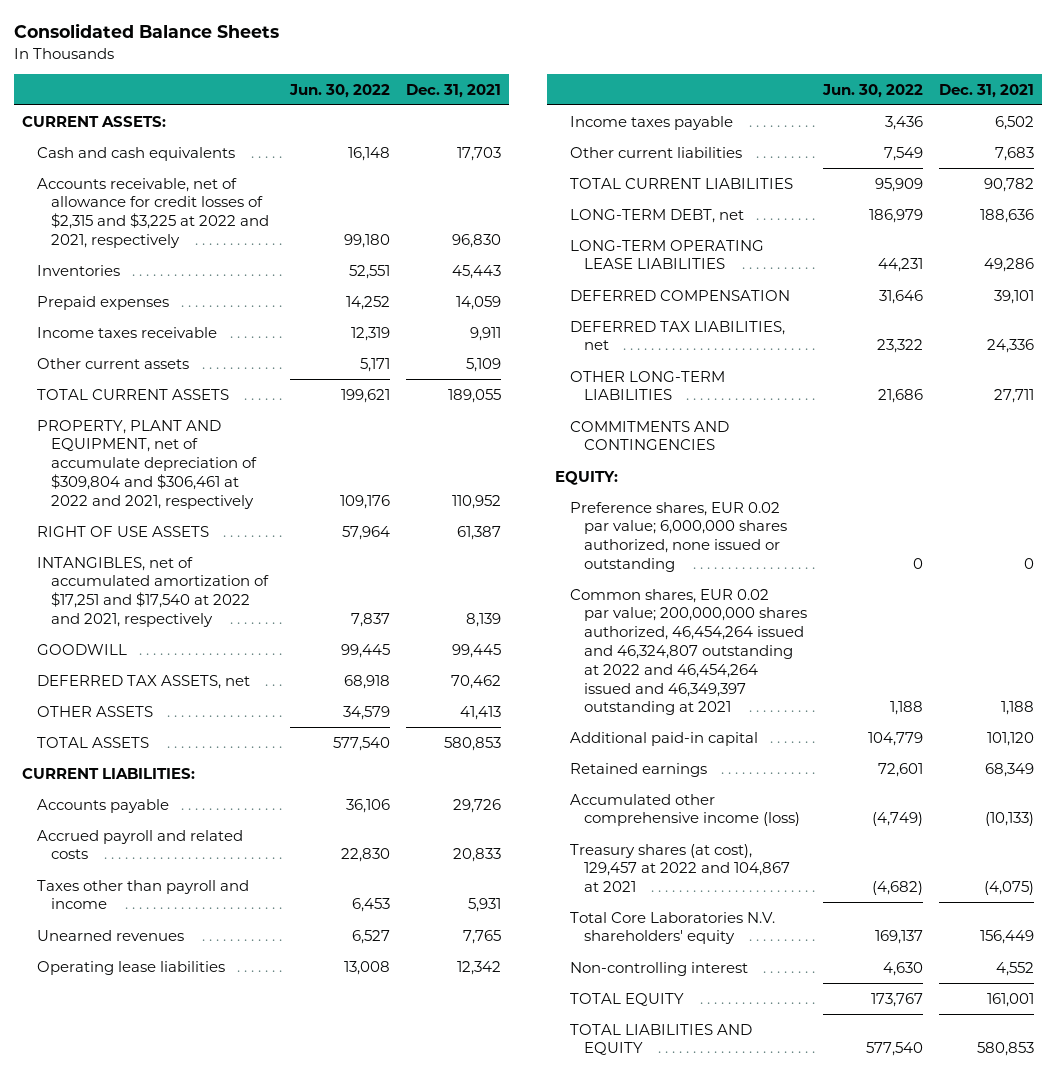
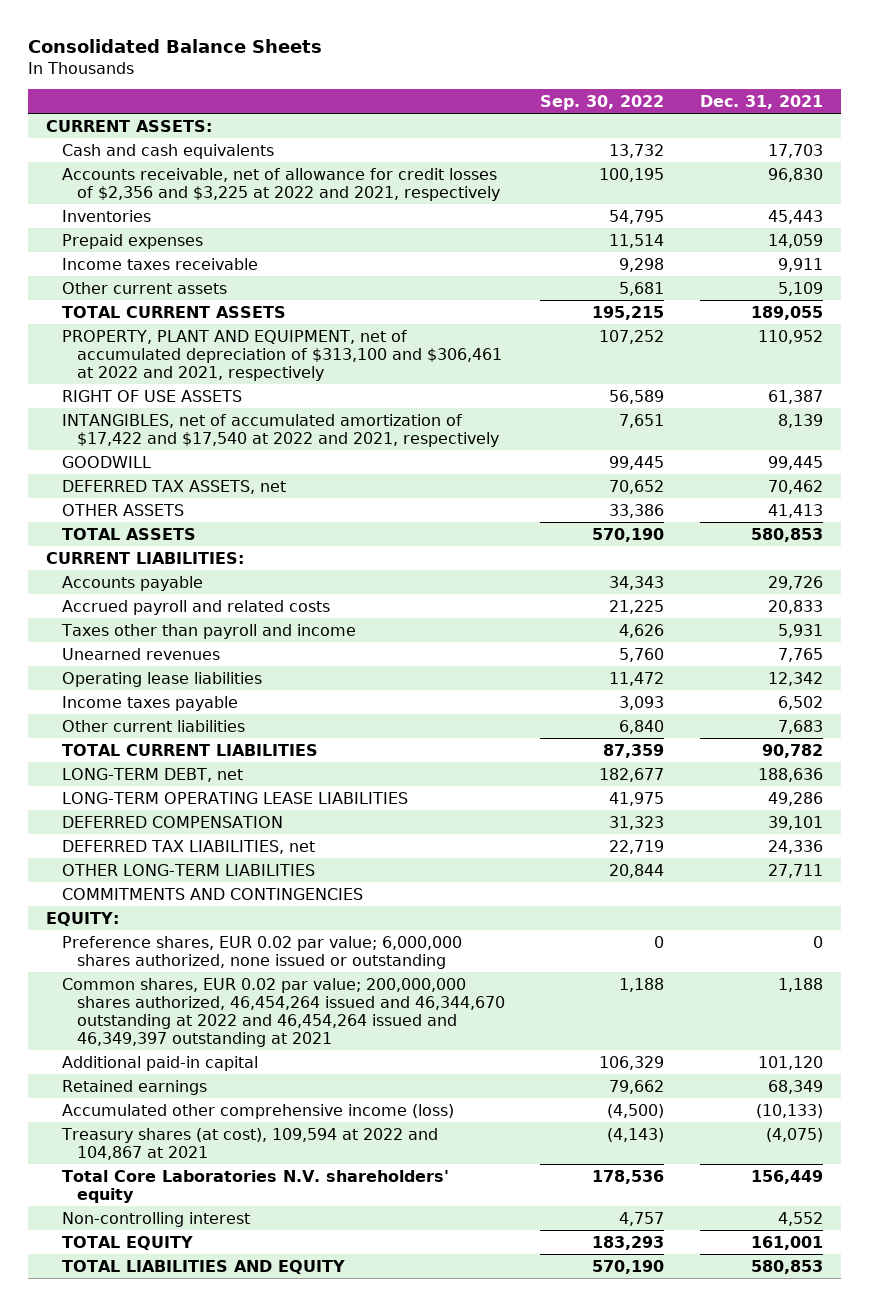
[289,83,391,98] Jun. 30, 2022 -> none
none -> [540,94,665,110] Sep. 30, 2022
[36,177,270,249] Accounts receivable, net of allowance for credit losses of $2,315 and $3,225 at 2022 and 2021, respectively -> [61,167,500,201] Accounts receivable, net of allowance for credit losses of $2,356 and $3,225 at 2022 and 2021, respectively
[36,419,258,509] PROPERTY, PLANT AND EQUIPMENT, net of accumulate depreciation of $309,804 and $306,461 at 2022 and 2021, respectively -> [61,329,502,381] PROPERTY, PLANT AND EQUIPMENT, net of accumulated depreciation of $313,100 and $306,461 at 2022 and 2021, respectively
[36,556,270,628] INTANGIBLES, net of accumulated amortization of $17,251 and $17,540 at 2022 and 2021, respectively -> [61,413,499,447] INTANGIBLES, net of accumulated amortization of $17,422 and $17,540 at 2022 and 2021, respectively
[569,588,808,716] Common shares, EUR 0.02 par value; 200,000,000 shares authorized, 46,454,264 issued and 46,324,807 outstanding at 2022 and 46,454,264 issued and 46,349,397 outstanding at 2021 -> [61,977,505,1047] Common shares, EUR 0.02 par value; 200,000,000 shares authorized, 46,454,264 issued and 46,344,670 outstanding at 2022 and 46,454,264 issued and 46,349,397 outstanding at 2021
[569,843,791,893] Treasury shares (at cost), 129,457 at 2022 and 104,867 at 2021 -> [60,1127,438,1160] Treasury shares (at cost), 109,594 at 2022 and 104,867 at 2021

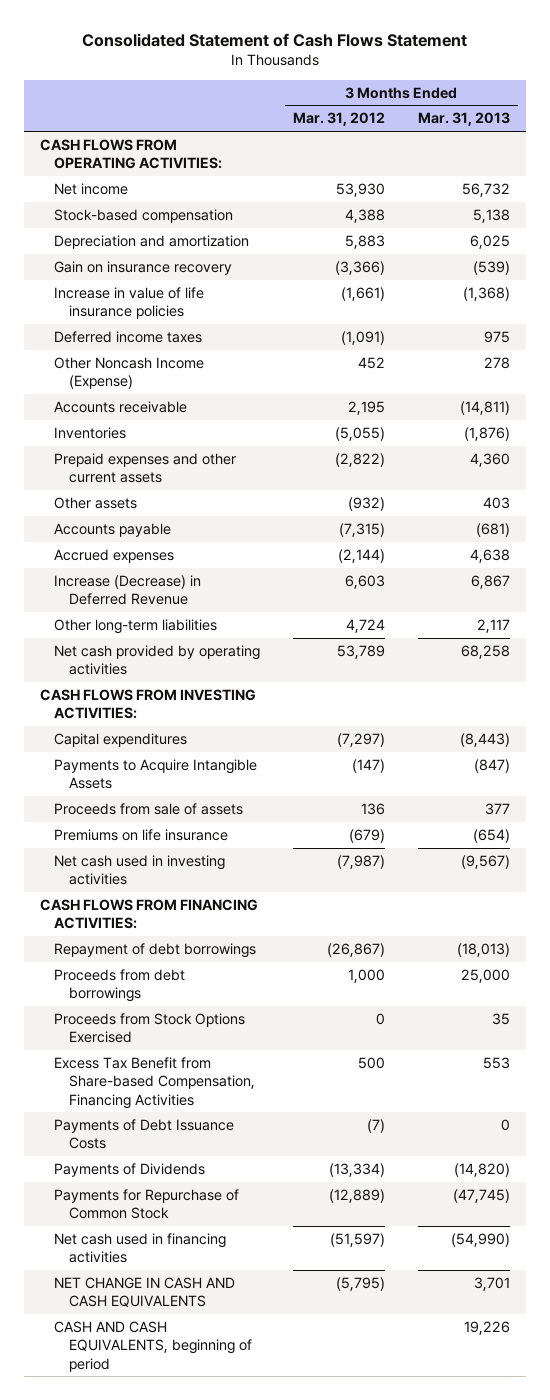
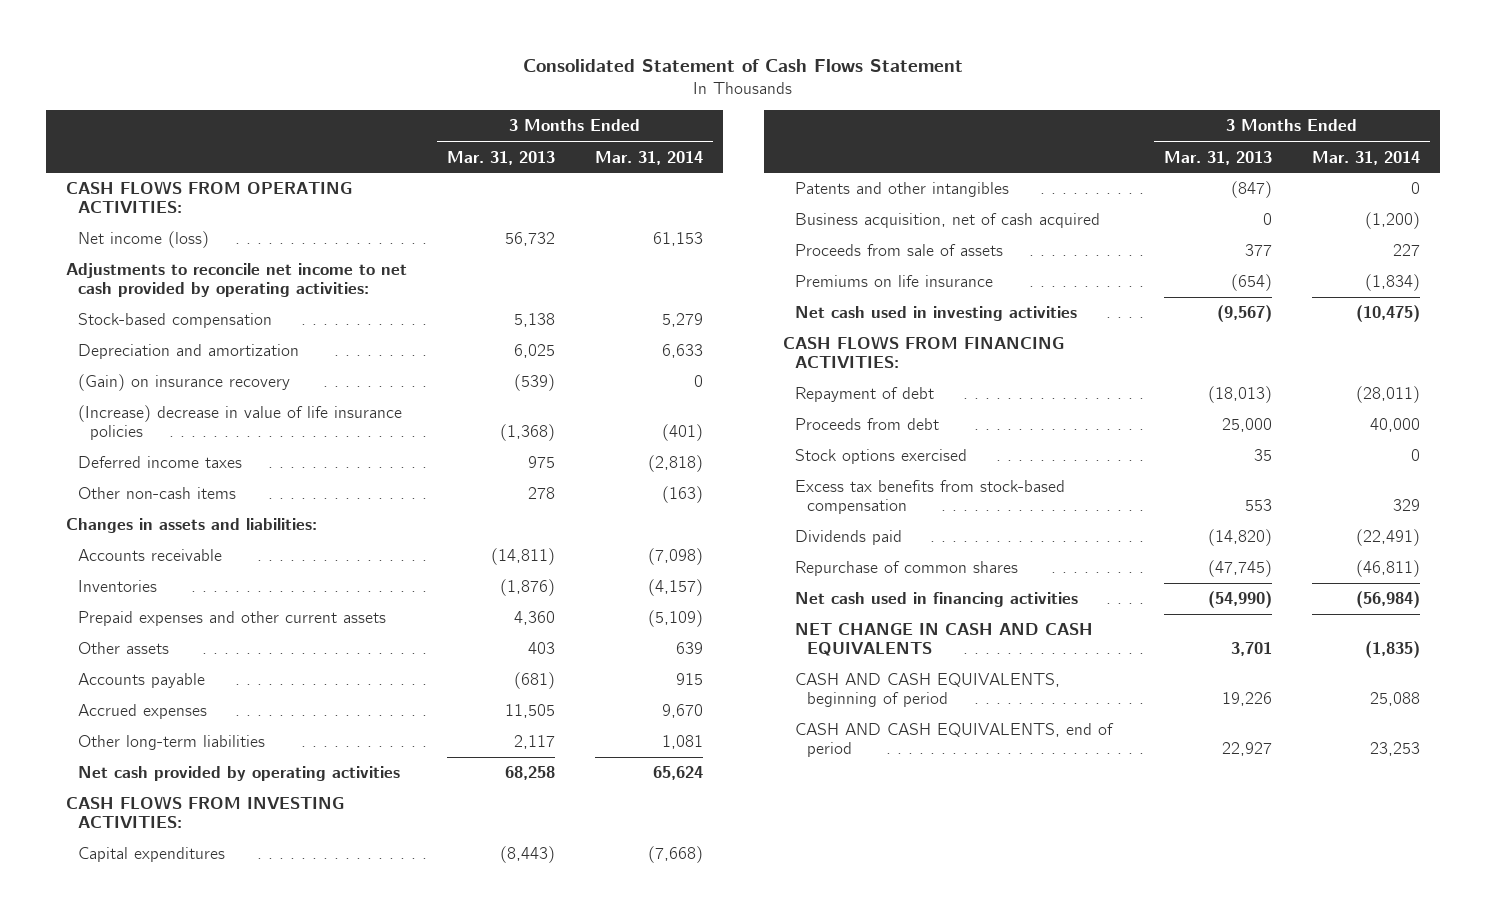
[293,112,386,127] Mar. 31, 2012 -> none
none -> [594,150,703,165] Mar. 31, 2014
[54,182,129,195] Net income -> [78,231,210,249] Net income (loss)
none -> [66,263,408,298] Adjustments to reconcile net income to net cash provided by operating activities:
[54,260,233,275] Gain on insurance recovery -> [78,374,291,392] (Gain) on insurance recovery
[54,286,205,320] Increase in value of life insurance policies -> [78,405,403,441] (Increase) decrease in value of life insurance policies
[54,356,205,390] Other Noncash Income (Expense) -> [78,487,237,500] Other non-cash items
none -> [66,518,318,534] Changes in assets and liabilities:
[54,574,202,606] Increase (Decrease) in Deferred Revenue -> none
[469,548,510,563] 4,638 -> [504,704,555,719] 11,505
[54,758,258,790] Payments to Acquire Intangible Assets -> [795,182,1010,198] Patents and other intangibles
none -> [795,213,1101,229] Business acquisition, net of cash acquired
[54,1118,235,1150] Payments of Debt Issuance Costs -> none
[54,942,257,958] Repayment of debt borrowings -> [795,387,935,403] Repayment of debt
[54,968,186,1003] Proceeds from debt borrowings -> [795,418,940,431] Proceeds from debt
[54,1012,246,1044] Proceeds from Stock Options Exercised -> [795,449,968,465] Stock options exercised
[54,1056,255,1109] Excess Tax Benefit from Share-based Compensation, Financing Activities -> [795,480,1066,515] Excess tax benefits from stock-based compensation
[54,1162,206,1177] Payments of Dividends -> [795,530,903,546] Dividends paid
[54,1188,240,1220] Payments for Repurchase of Common Stock -> [795,561,1019,577] Repurchase of common shares
none -> [795,723,1115,758] CASH AND CASH EQUIVALENTS, end of period

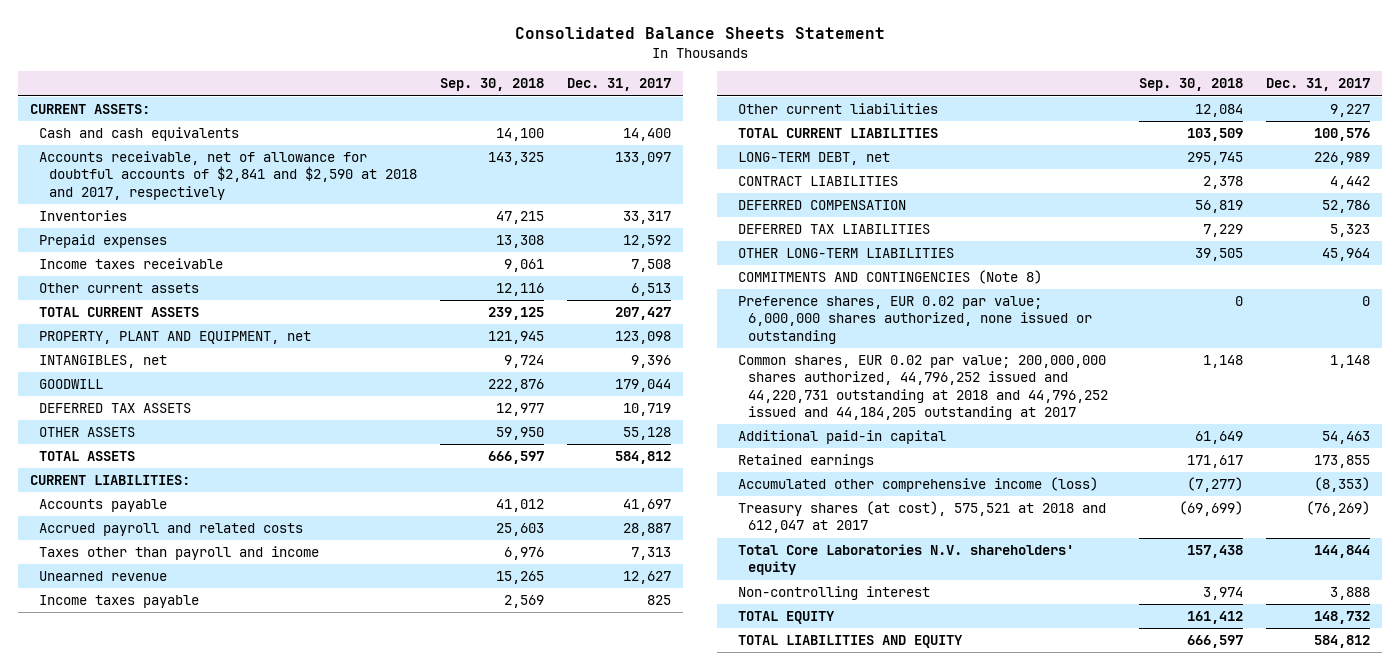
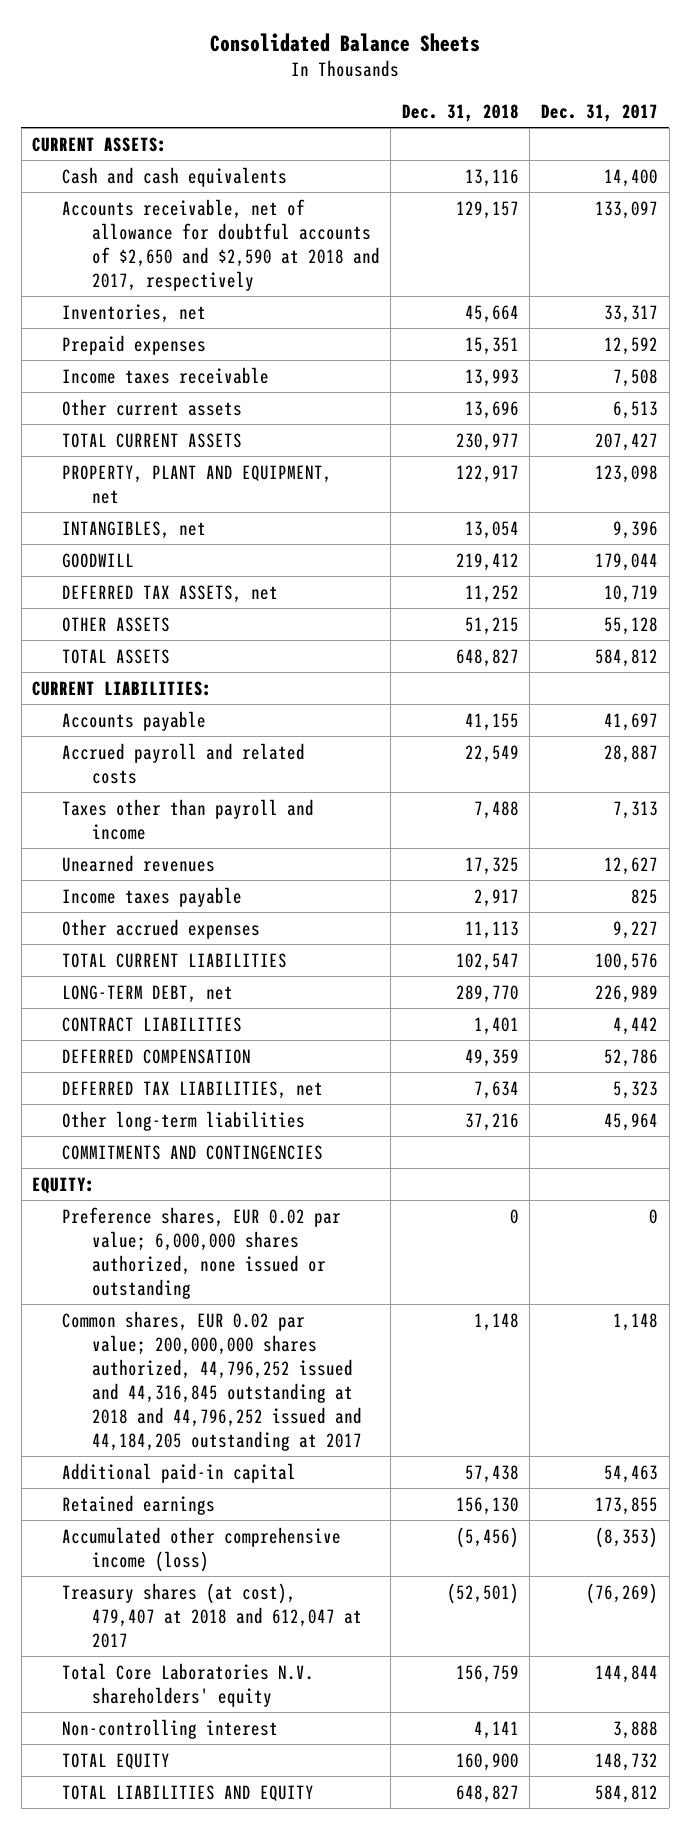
[515,27,886,40] Consolidated Balance Sheets Statement -> [210,32,481,52] Consolidated Balance Sheets
[440,78,545,92] Sep. 30, 2018 -> none
none -> [401,104,519,123] Dec. 31, 2018
[39,151,418,200] Accounts receivable, net of allowance for doubtful accounts of $2,841 and $2,590 at 2018 and 2017, respectively -> [61,198,380,291] Accounts receivable, net of allowance for doubtful accounts of $2,650 and $2,590 at 2018 and 2017, respectively
[39,210,128,222] Inventories -> [61,303,206,323] Inventories, net
[39,403,192,414] DEFERRED TAX ASSETS -> [61,584,278,603] DEFERRED TAX ASSETS, net
[39,571,168,582] Unearned revenue -> [61,854,215,872] Unearned revenues
[738,103,939,115] Other current liabilities -> [61,918,260,939] Other accrued expenses
[738,224,931,235] DEFERRED TAX LIABILITIES -> [61,1080,323,1099] DEFERRED TAX LIABILITIES, net
[738,248,955,259] OTHER LONG-TERM LIABILITIES -> [61,1110,305,1131] Other long-term liabilities
[738,270,1043,285] COMMITMENTS AND CONTINGENCIES (Note 8) -> [61,1144,323,1160] COMMITMENTS AND CONTINGENCIES
none -> [32,1176,96,1194] EQUITY:
[738,355,1109,421] Common shares, EUR 0.02 par value; 200,000,000 shares authorized, 44,796,252 issued and 44,220,731 outstanding at 2018 and 44,796,252 issued and 44,184,205 outstanding at 2017 -> [61,1310,362,1451] Common shares, EUR 0.02 par value; 200,000,000 shares authorized, 44,796,252 issued and 44,316,845 outstanding at 2018 and 44,796,252 issued and 44,184,205 outstanding at 2017
[738,501,1107,534] Treasury shares (at cost), 575,521 at 2018 and 612,047 at 2017 -> [61,1582,362,1648] Treasury shares (at cost), 479,407 at 2018 and 612,047 at 2017

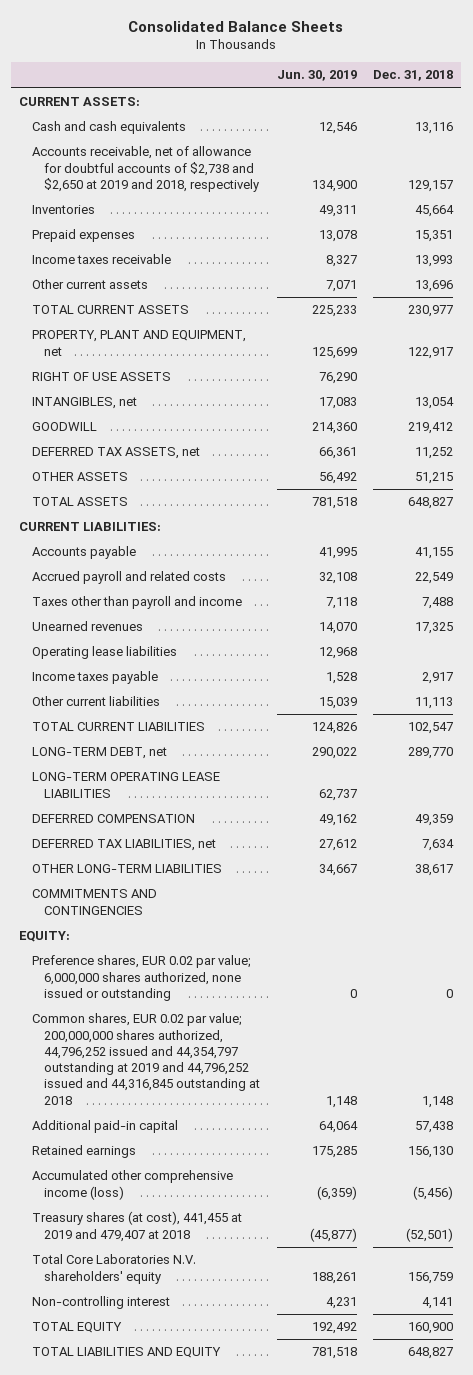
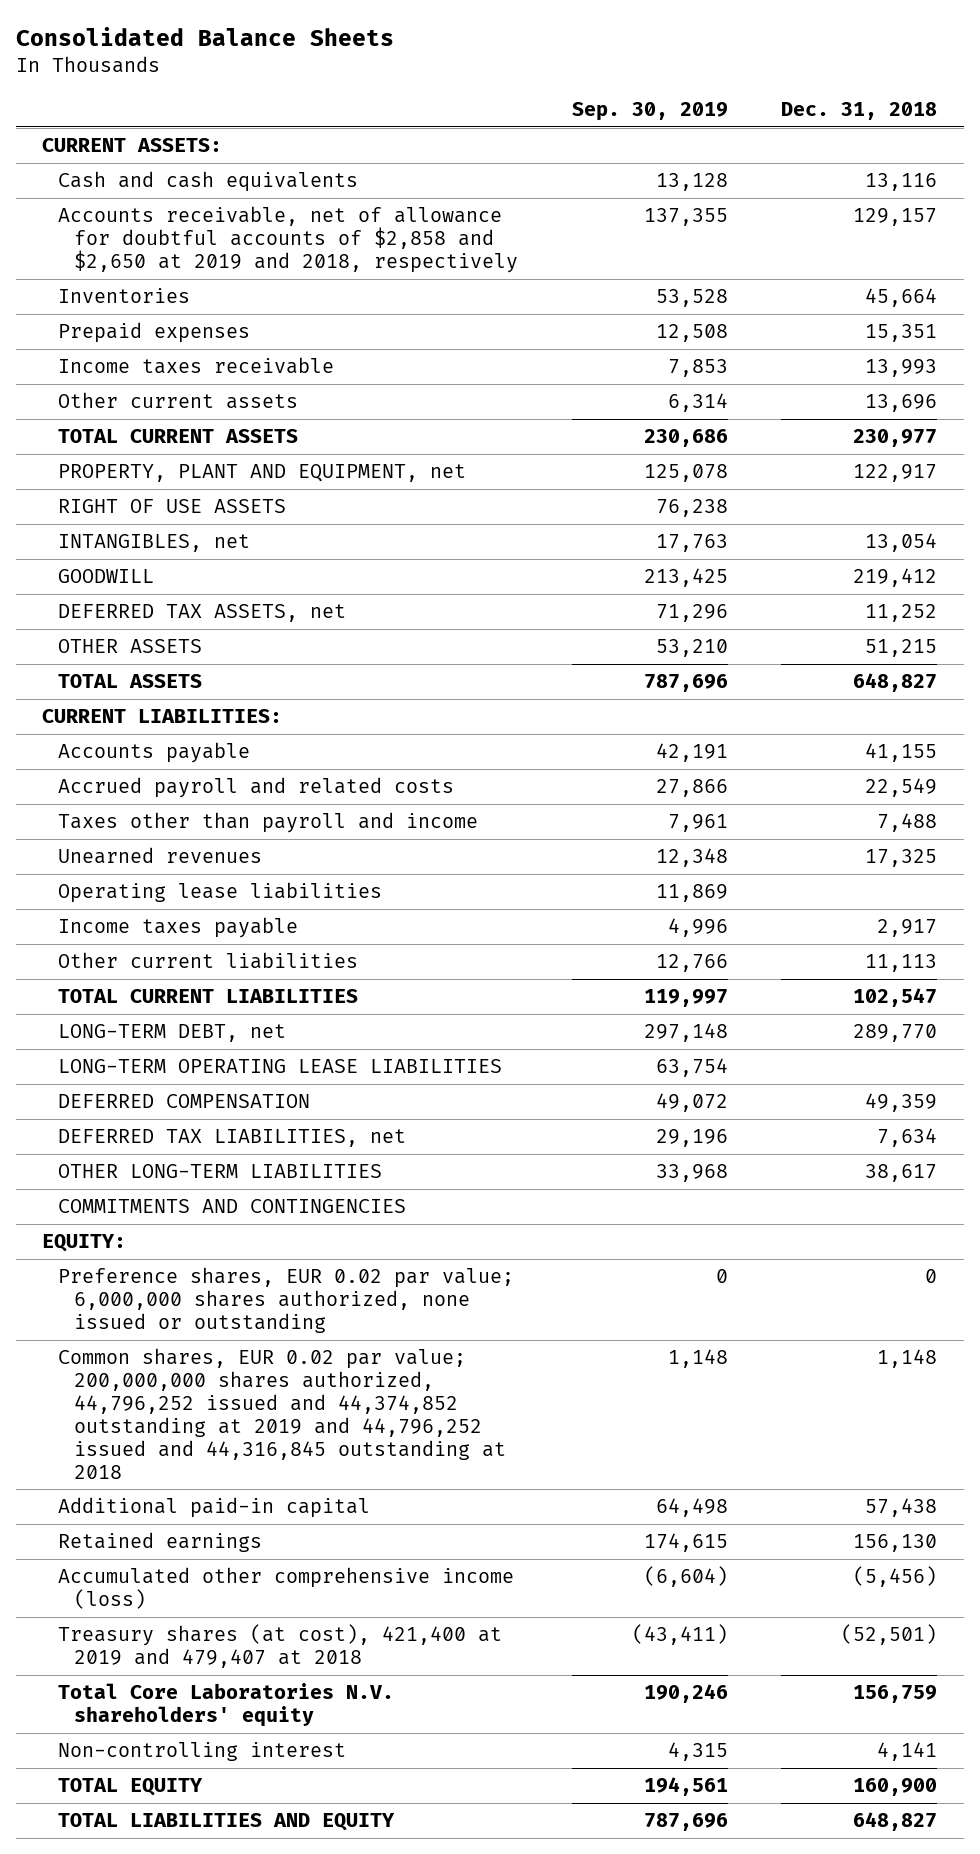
[276,70,357,82] Jun. 30, 2019 -> none
none -> [571,102,728,122] Sep. 30, 2019
[31,146,260,192] Accounts receivable, net of allowance for doubtful accounts of $2,738 and $2,650 at 2019 and 2018, respectively -> [58,206,519,274] Accounts receivable, net of allowance for doubtful accounts of $2,858 and $2,650 at 2019 and 2018, respectively
[31,1013,261,1105] Common shares, EUR 0.02 par value; 200,000,000 shares authorized, 44,796,252 issued and 44,354,797 outstanding at 2019 and 44,796,252 issued and 44,316,845 outstanding at 2018 -> [58,1348,507,1479] Common shares, EUR 0.02 par value; 200,000,000 shares authorized, 44,796,252 issued and 44,374,852 outstanding at 2019 and 44,796,252 issued and 44,316,845 outstanding at 2018
[31,1211,242,1242] Treasury shares (at cost), 441,455 at 2019 and 479,407 at 2018 -> [58,1624,503,1669] Treasury shares (at cost), 421,400 at 2019 and 479,407 at 2018

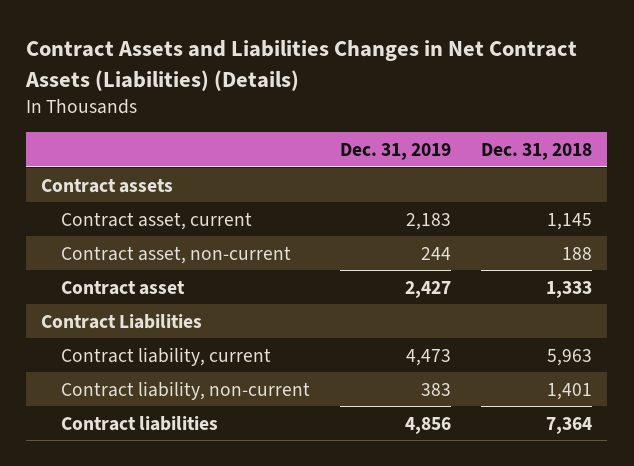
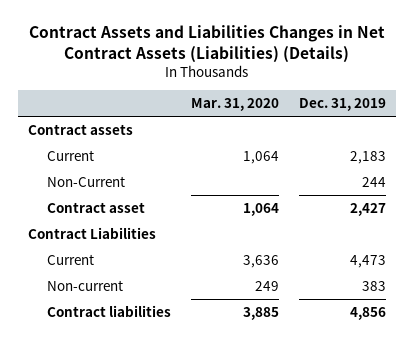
[481,142,593,160] Dec. 31, 2018 -> none
none -> [191,98,280,112] Mar. 31, 2020
[61,211,253,230] Contract asset, current -> [46,149,94,161] Current
[61,245,292,264] Contract asset, non-current -> [46,175,125,187] Non-Current
[61,346,272,366] Contract liability, current -> [46,253,94,265] Current
[61,380,311,400] Contract liability, non-current -> [46,279,123,291] Non-current

